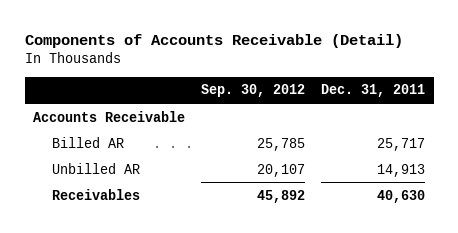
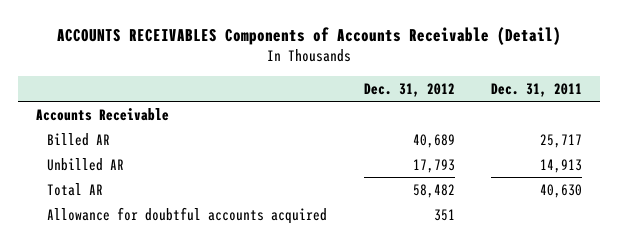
[24,34,403,49] Components of Accounts Receivable (Detail) -> [56,27,561,46] ACCOUNTS RECEIVABLES Components of Accounts Receivable (Detail)
[201,84,306,98] Sep. 30, 2012 -> none
none -> [363,82,455,97] Dec. 31, 2012
[52,188,141,200] Receivables -> [47,182,104,196] Total AR
none -> [47,206,328,224] Allowance for doubtful accounts acquired

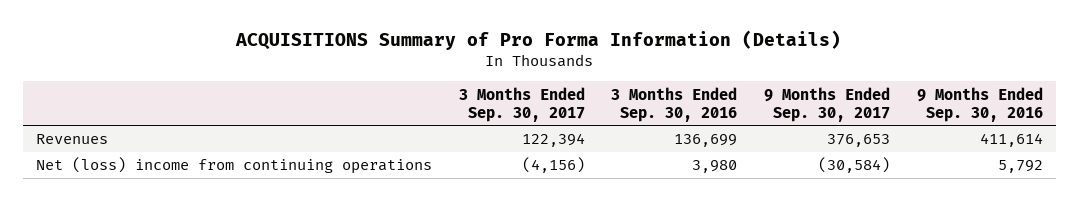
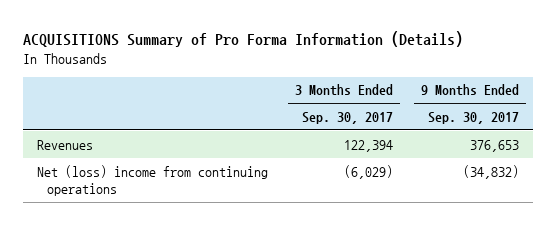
[611,86,738,122] 3 Months Ended Sep. 30, 2016 -> none
[916,86,1043,122] 9 Months Ended Sep. 30, 2016 -> none
[521,157,585,174] (4,156) -> [344,164,394,179] (6,029)
[817,157,890,174] (30,584) -> [463,164,520,179] (34,832)

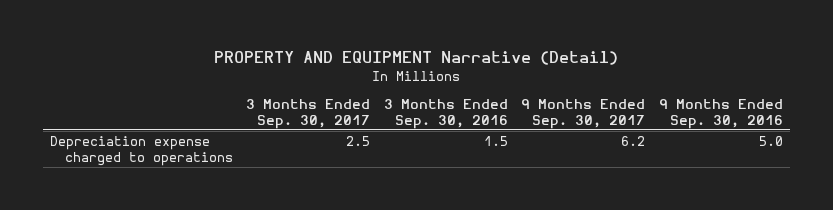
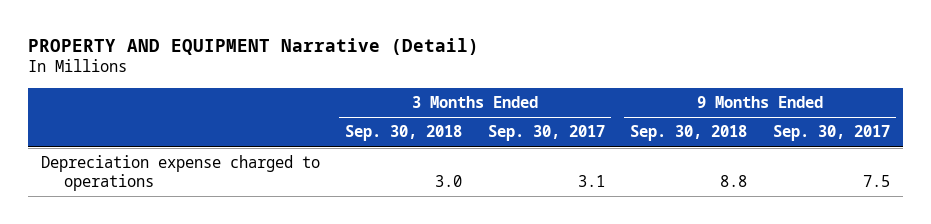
[383,98,508,129] 3 Months Ended Sep. 30, 2016 -> none
[659,98,784,129] 9 Months Ended Sep. 30, 2016 -> none
none -> [345,125,463,142] Sep. 30, 2018
none -> [630,125,748,142] Sep. 30, 2018
[346,135,371,146] 2.5 -> [577,175,605,188] 3.1
[621,135,646,146] 6.2 -> [863,175,891,188] 7.5

